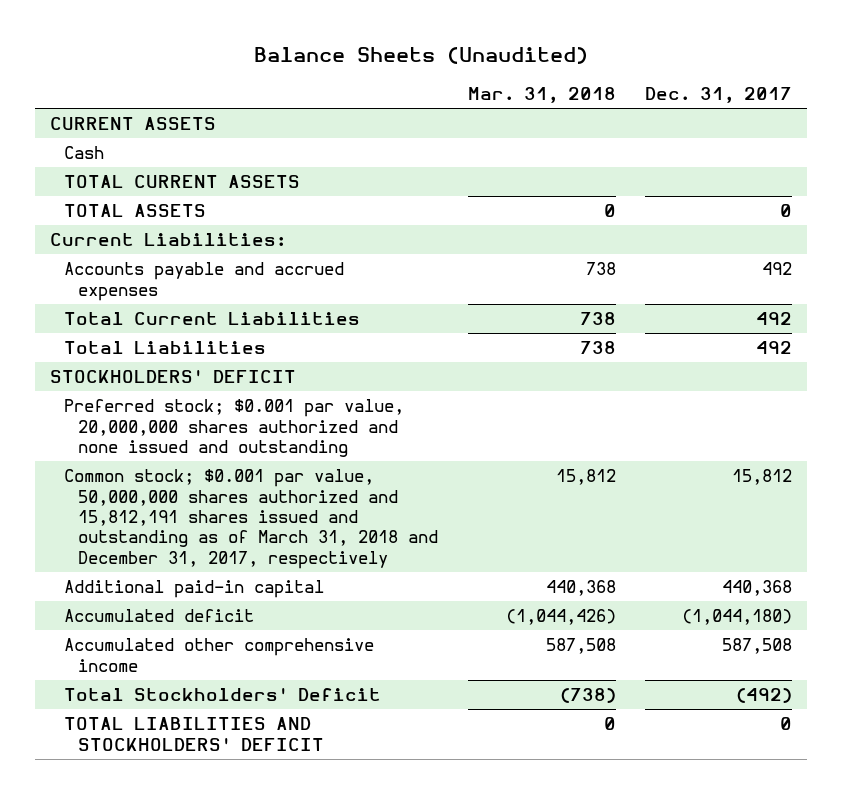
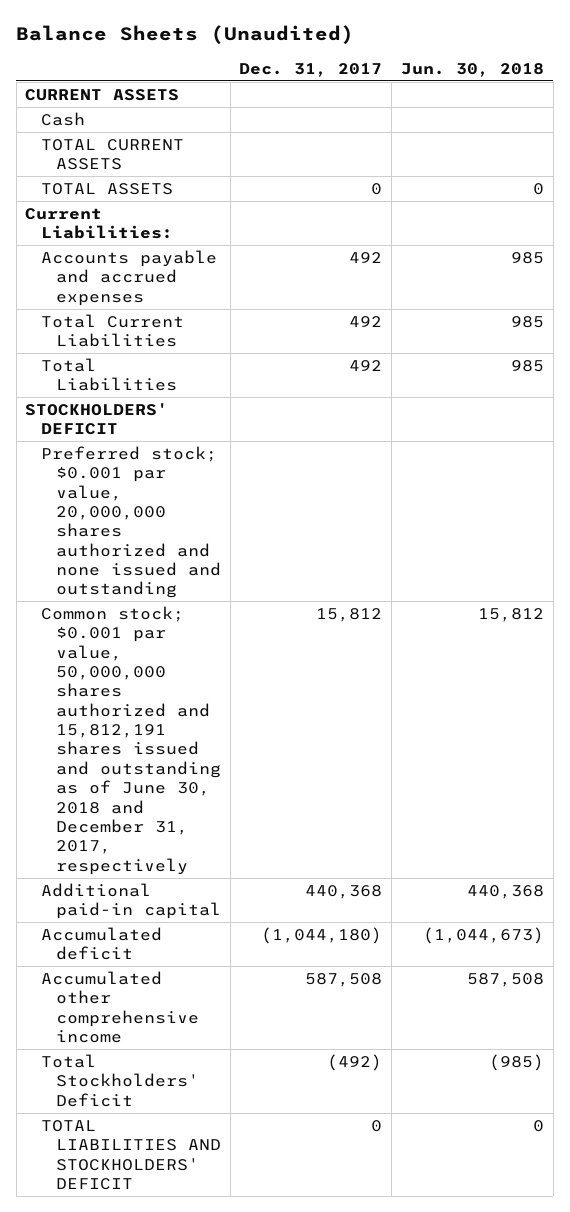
[467,86,616,103] Mar. 31, 2018 -> none
none -> [401,62,545,77] Jun. 30, 2018
[64,469,439,569] Common stock; $0.001 par value, 50,000,000 shares authorized and 15,812,191 shares issued and outstanding as of March 31, 2018 and December 31, 2017, respectively -> [40,605,221,875] Common stock; $0.001 par value, 50,000,000 shares authorized and 15,812,191 shares issued and outstanding as of June 30, 2018 and December 31, 2017, respectively

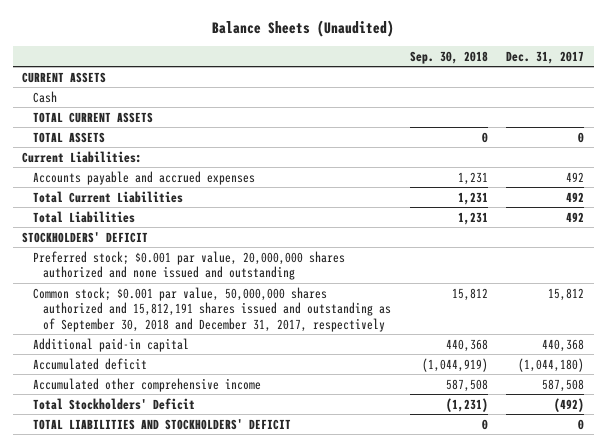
[401,62,545,77] Jun. 30, 2018 -> none
none -> [409,51,488,65] Sep. 30, 2018
[40,605,221,875] Common stock; $0.001 par value, 50,000,000 shares authorized and 15,812,191 shares issued and outstanding as of June 30, 2018 and December 31, 2017, respectively -> [32,286,392,332] Common stock; $0.001 par value, 50,000,000 shares authorized and 15,812,191 shares issued and outstanding as of September 30, 2018 and December 31, 2017, respectively

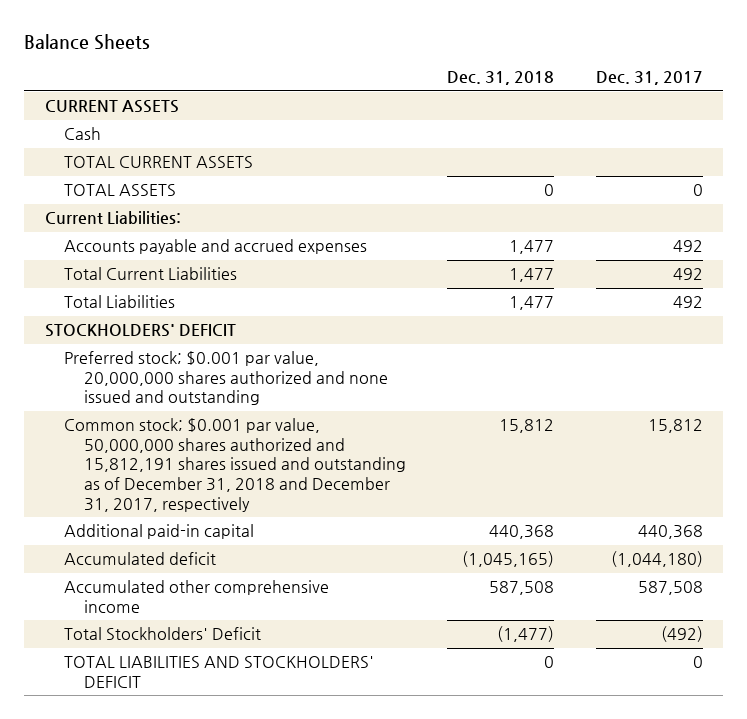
[212,20,395,38] Balance Sheets (Unaudited) -> [23,33,150,50] Balance Sheets
[409,51,488,65] Sep. 30, 2018 -> none
none -> [447,71,555,86] Dec. 31, 2018
[32,286,392,332] Common stock; $0.001 par value, 50,000,000 shares authorized and 15,812,191 shares issued and outstanding as of September 30, 2018 and December 31, 2017, respectively -> [64,418,407,512] Common stock; $0.001 par value, 50,000,000 shares authorized and 15,812,191 shares issued and outstanding as of December 31, 2018 and December 31, 2017, respectively

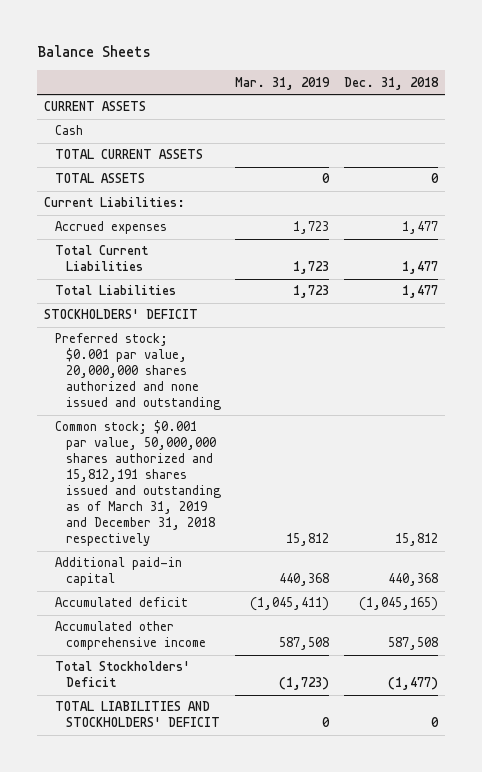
[595,71,703,86] Dec. 31, 2017 -> none
none -> [235,76,331,90] Mar. 31, 2019
[64,239,368,255] Accounts payable and accrued expenses -> [54,221,167,235] Accrued expenses
[64,418,407,512] Common stock; $0.001 par value, 50,000,000 shares authorized and 15,812,191 shares issued and outstanding as of December 31, 2018 and December 31, 2017, respectively -> [54,420,221,547] Common stock; $0.001 par value, 50,000,000 shares authorized and 15,812,191 shares issued and outstanding as of March 31, 2019 and December 31, 2018 respectively

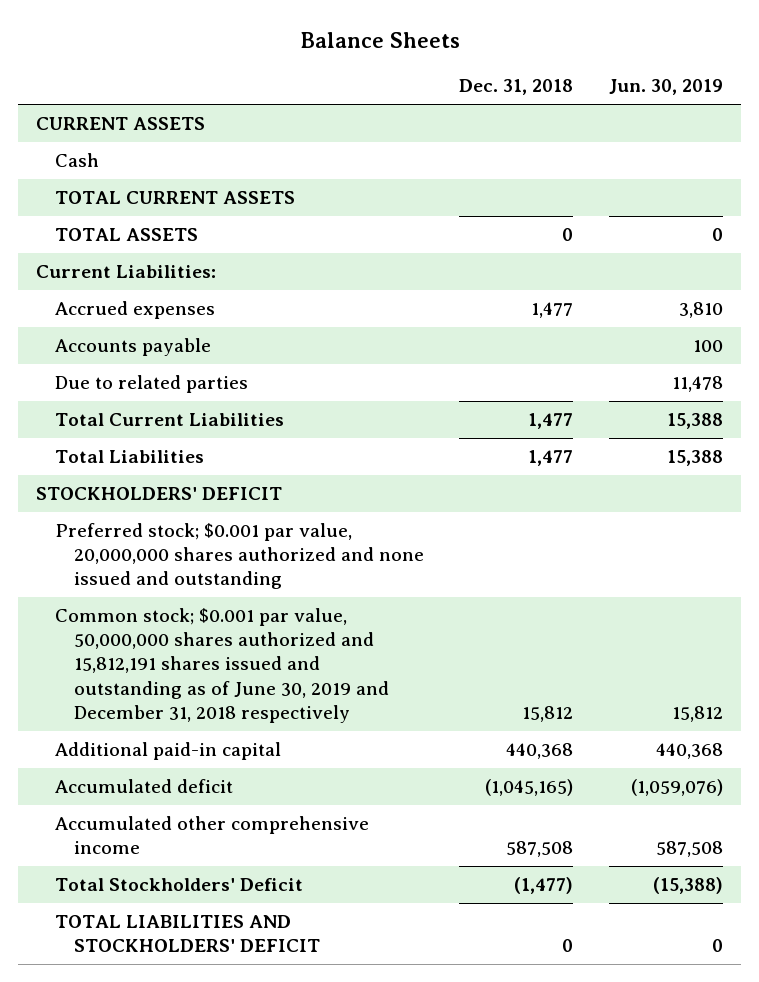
[235,76,331,90] Mar. 31, 2019 -> none
none -> [609,79,724,96] Jun. 30, 2019
none -> [54,338,211,357] Accounts payable
none -> [54,375,248,394] Due to related parties
[54,420,221,547] Common stock; $0.001 par value, 50,000,000 shares authorized and 15,812,191 shares issued and outstanding as of March 31, 2019 and December 31, 2018 respectively -> [54,608,389,723] Common stock; $0.001 par value, 50,000,000 shares authorized and 15,812,191 shares issued and outstanding as of June 30, 2019 and December 31, 2018 respectively

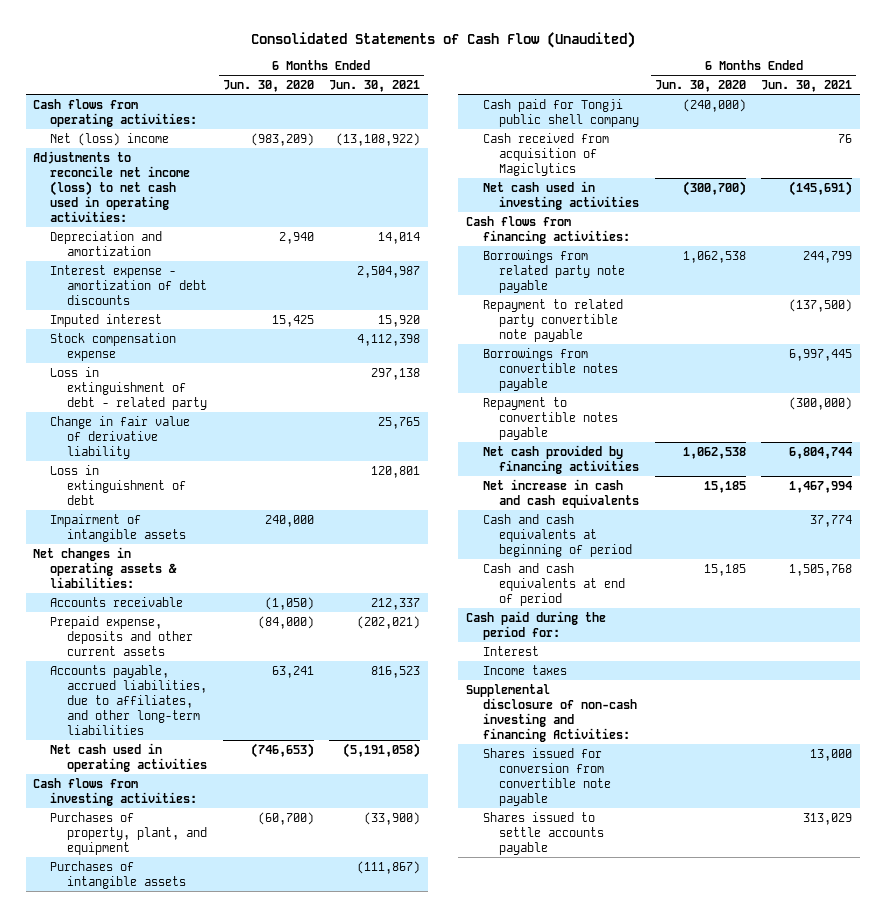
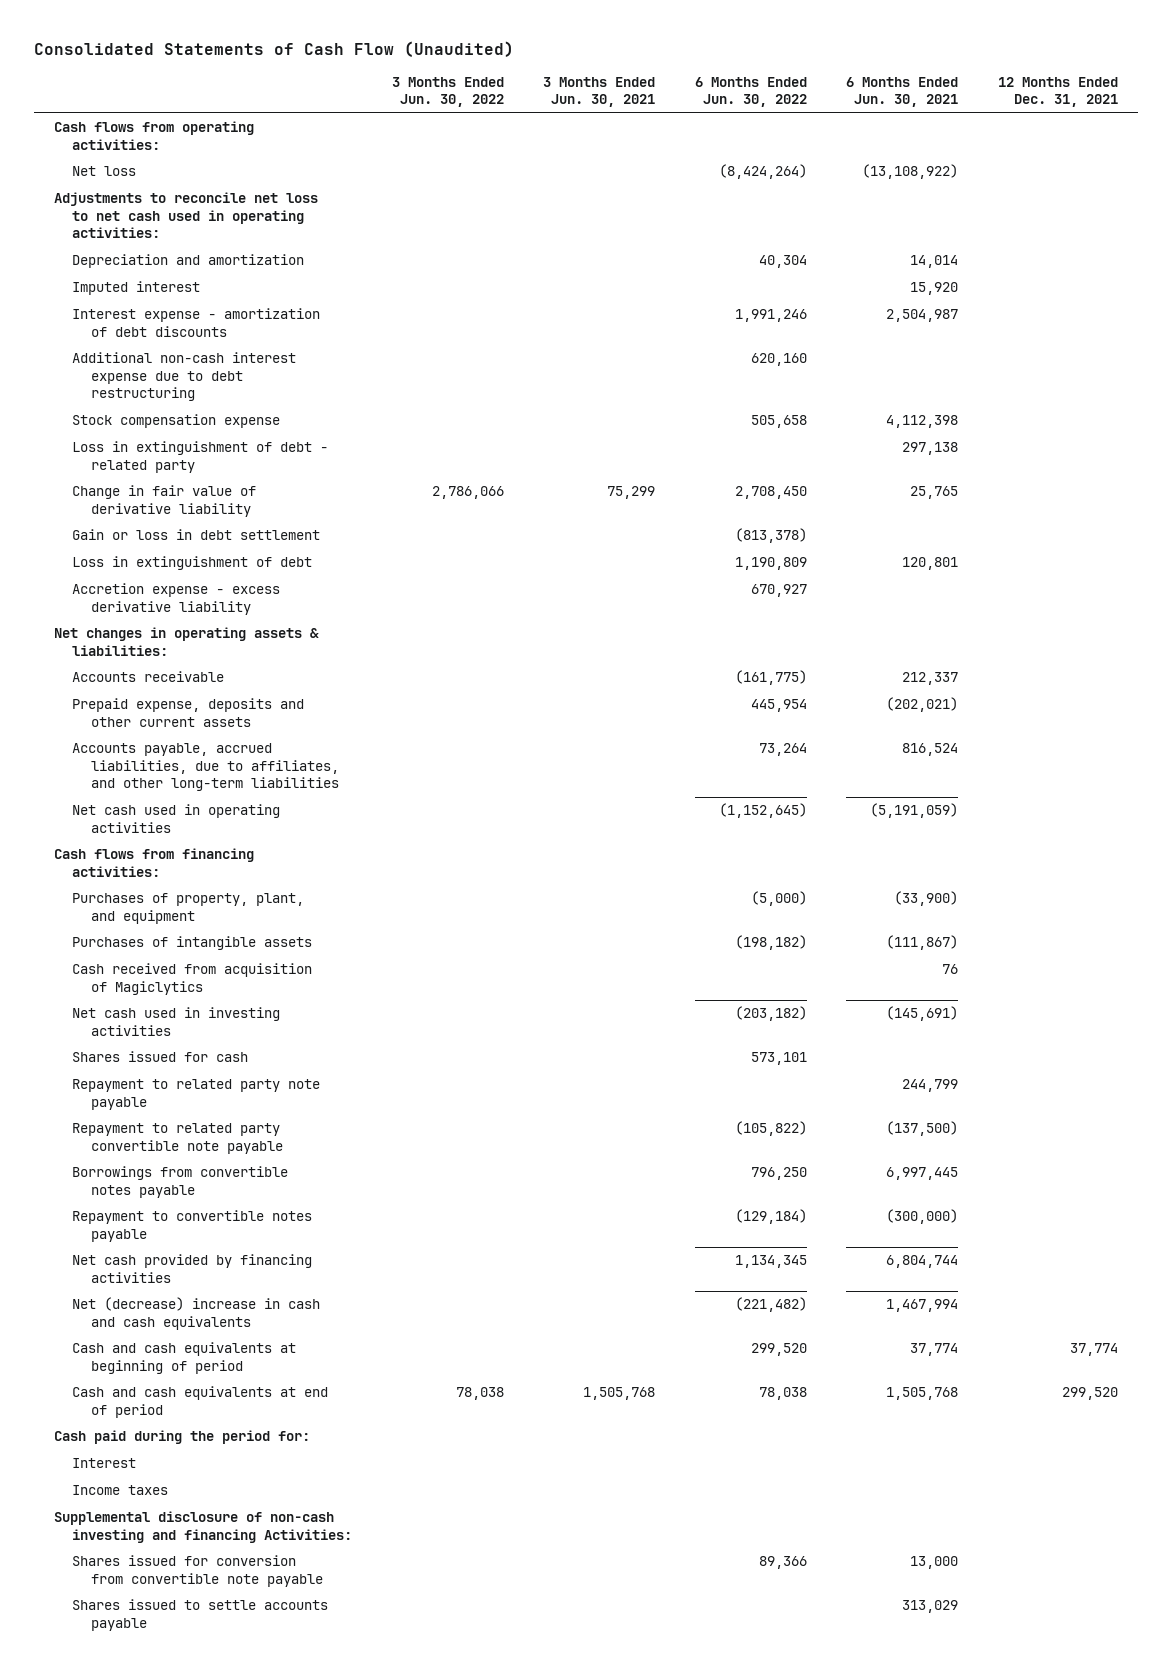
[222,80,314,93] Jun. 30, 2020 -> none
none -> [391,76,504,108] 3 Months Ended Jun. 30, 2022
none -> [543,76,656,108] 3 Months Ended Jun. 30, 2021
none -> [694,76,807,108] 6 Months Ended Jun. 30, 2022
none -> [998,76,1119,108] 12 Months Ended Dec. 31, 2021
[50,132,170,146] Net (loss) income -> [72,166,137,177] Net loss
[33,150,191,223] Adjustments to reconcile net income (loss) to net cash used in operating activities: -> [53,192,318,239] Adjustments to reconcile net loss to net cash used in operating activities:
[50,264,208,305] Interest expense - amortization of debt discounts -> [72,308,321,337] Interest expense - amortization of debt discounts
none -> [72,352,297,402] Additional non-cash interest expense due to debt restructuring
none -> [72,529,321,541] Gain or loss in debt settlement
[50,513,187,542] Impairment of intangible assets -> none
none -> [72,583,281,615] Accretion expense - excess derivative liability
[33,777,198,806] Cash flows from investing activities: -> none
[371,665,421,678] 816,523 -> [902,743,959,757] 816,524
[343,742,421,758] (5,191,058) -> [870,803,959,819] (5,191,059)
[465,215,630,244] Cash flows from financing activities: -> [53,848,254,877] Cash flows from financing activities:
[482,98,640,127] Cash paid for Tongji public shell company -> none
none -> [72,1051,249,1063] Shares issued for cash
[482,249,626,293] Borrowings from related party note payable -> [72,1079,321,1110] Repayment to related party note payable
[482,478,640,508] Net increase in cash and cash equivalents -> [72,1297,321,1330] Net (decrease) increase in cash and cash equivalents

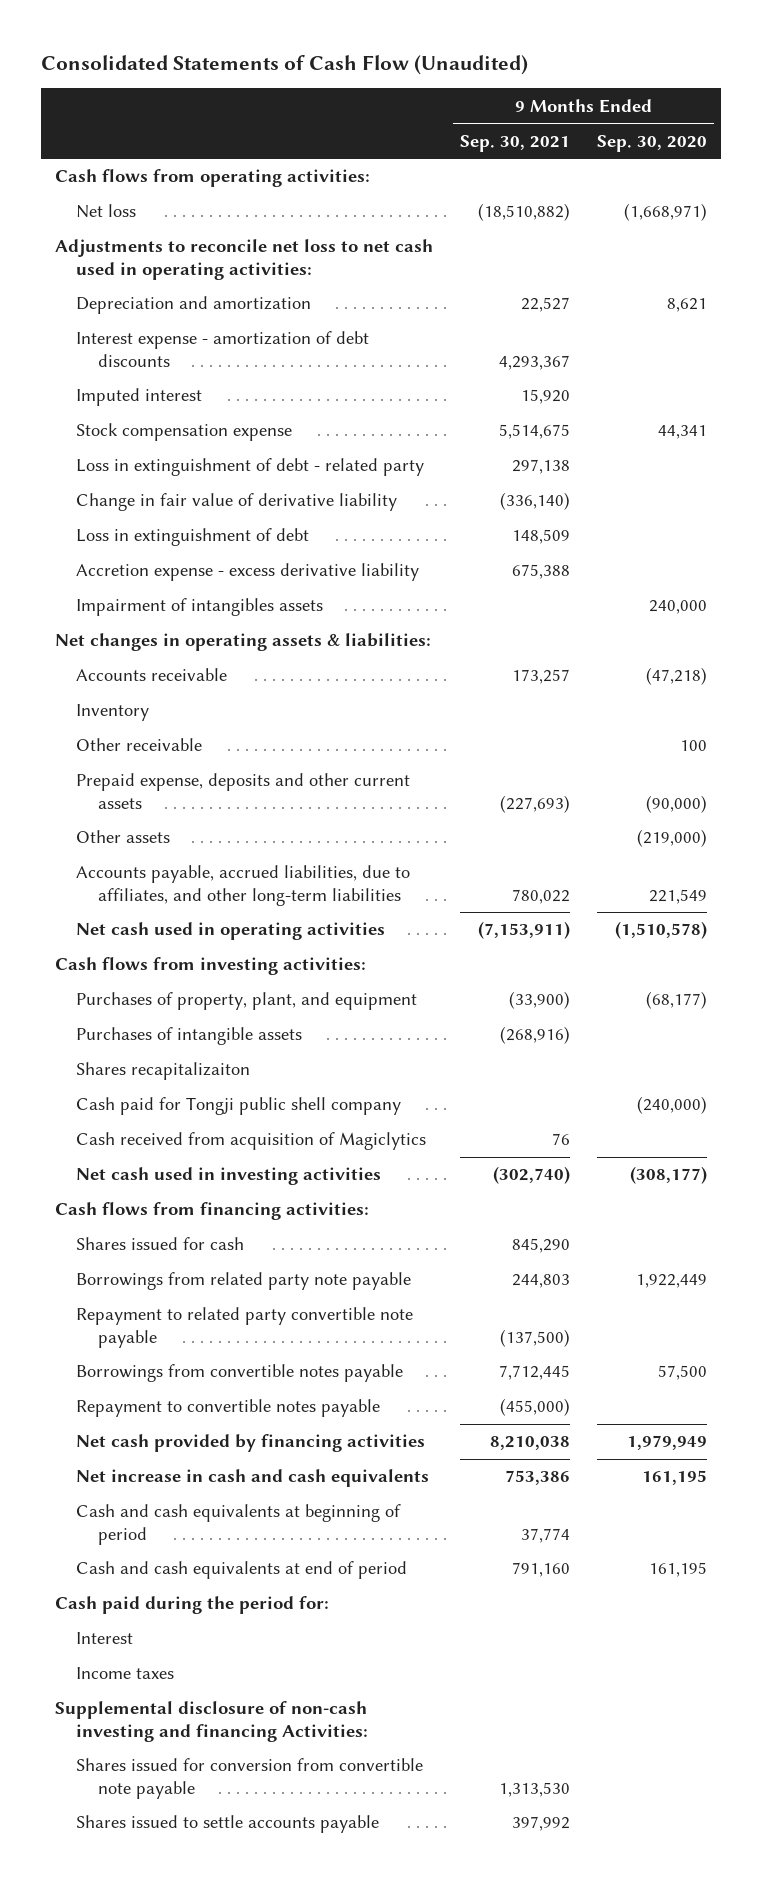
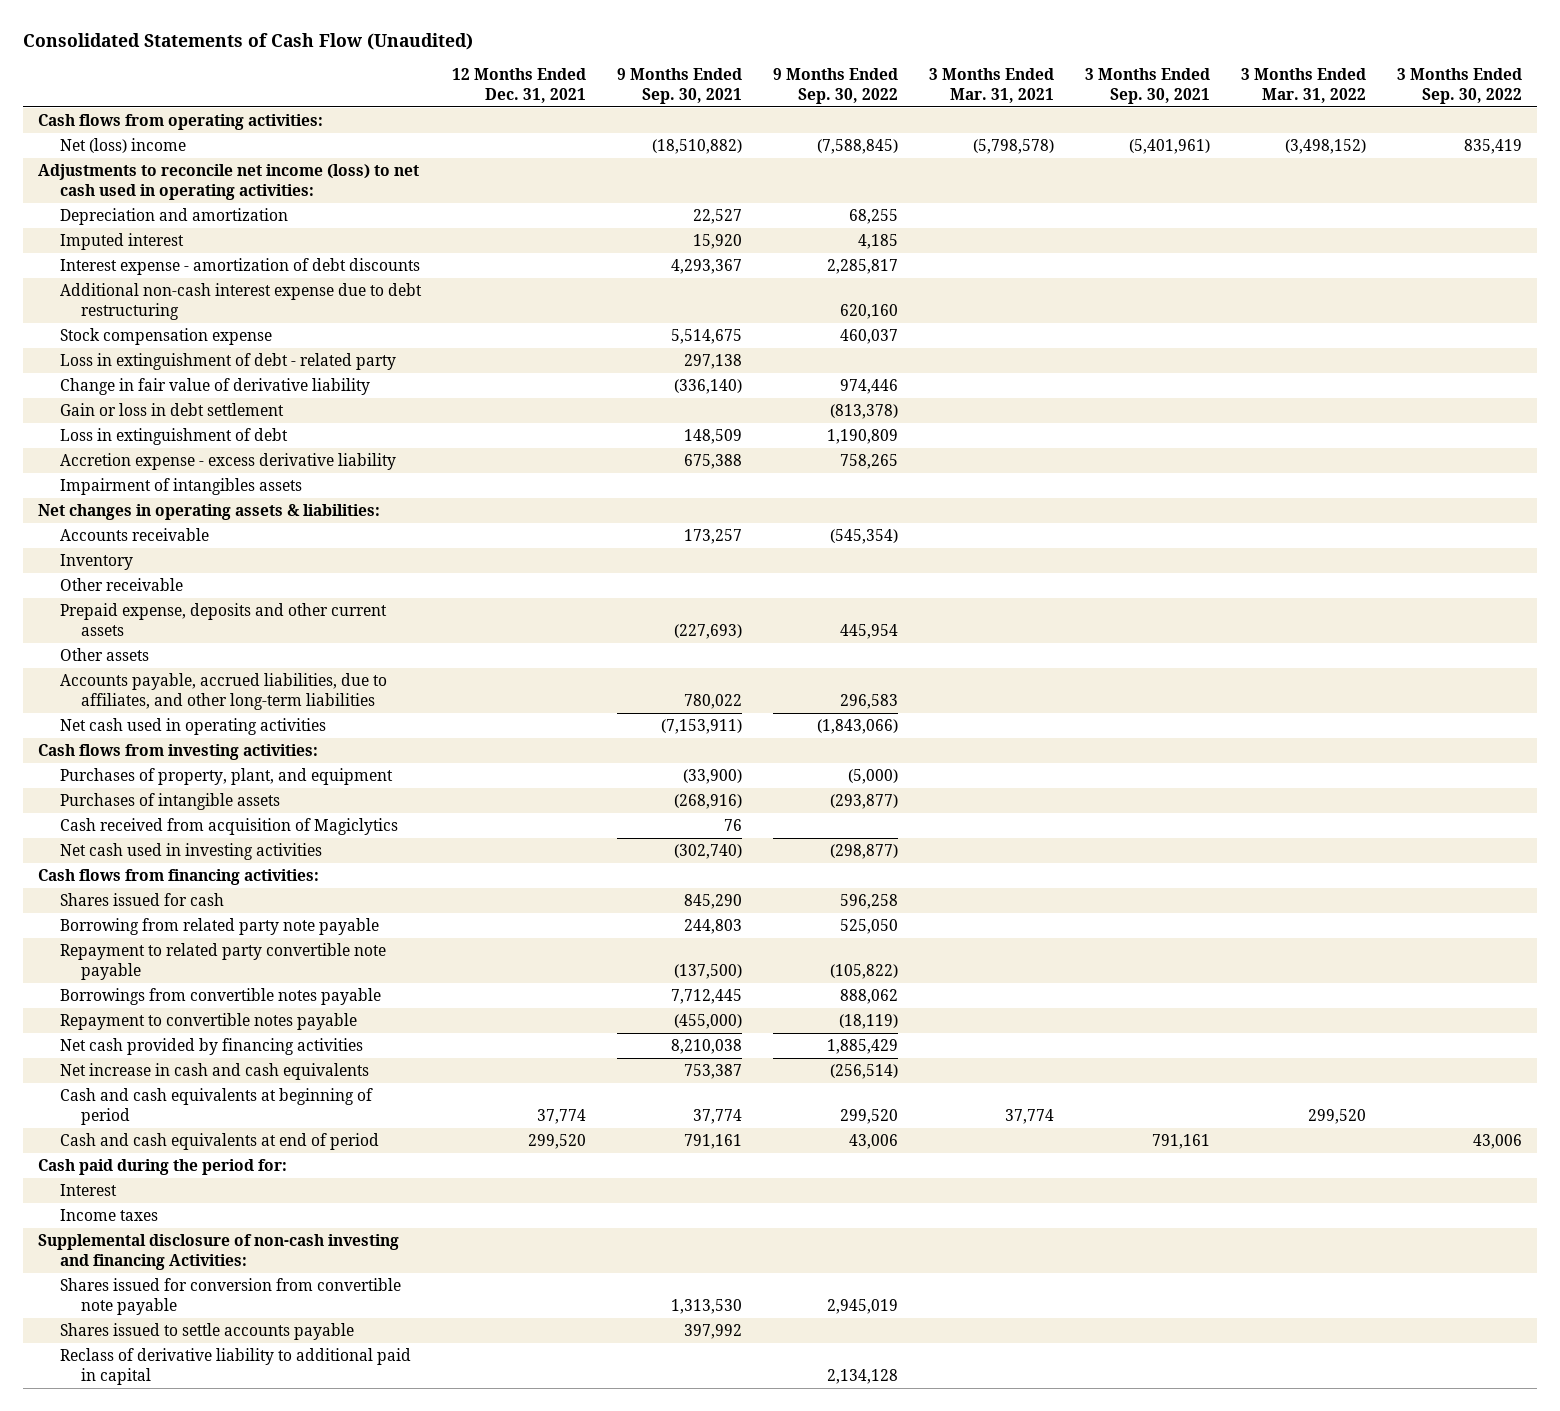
[597,134,708,152] Sep. 30, 2020 -> none
none -> [451,68,586,103] 12 Months Ended Dec. 31, 2021
none -> [772,68,898,104] 9 Months Ended Sep. 30, 2022
none -> [928,68,1054,103] 3 Months Ended Mar. 31, 2021
none -> [1084,68,1210,104] 3 Months Ended Sep. 30, 2021
none -> [1240,68,1366,103] 3 Months Ended Mar. 31, 2022
none -> [1396,68,1522,104] 3 Months Ended Sep. 30, 2022
[76,204,137,219] Net loss -> [59,138,186,154] Net (loss) income
[54,239,433,280] Adjustments to reconcile net loss to net cash used in operating activities: -> [38,164,420,200] Adjustments to reconcile net income (loss) to net cash used in operating activities:
[76,331,370,367] Interest expense - amortization of debt discounts -> [59,258,420,276] Interest expense - amortization of debt discounts
none -> [59,283,422,320] Additional non-cash interest expense due to debt restructuring
none -> [59,403,284,417] Gain or loss in debt settlement
[76,1062,251,1081] Shares recapitalizaiton -> none
[76,1097,402,1116] Cash paid for Tongji public shell company -> none
[76,1272,412,1291] Borrowings from related party note payable -> [59,918,379,936] Borrowing from related party note payable
[505,1470,571,1486] 753,386 -> [683,1064,742,1080] 753,387
[512,1562,571,1578] 791,160 -> [683,1134,742,1150] 791,161
none -> [59,1348,411,1385] Reclass of derivative liability to additional paid in capital

